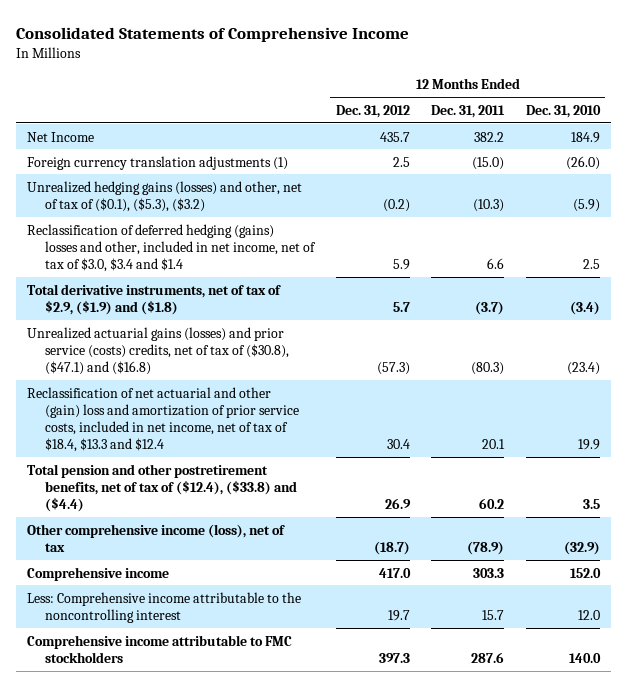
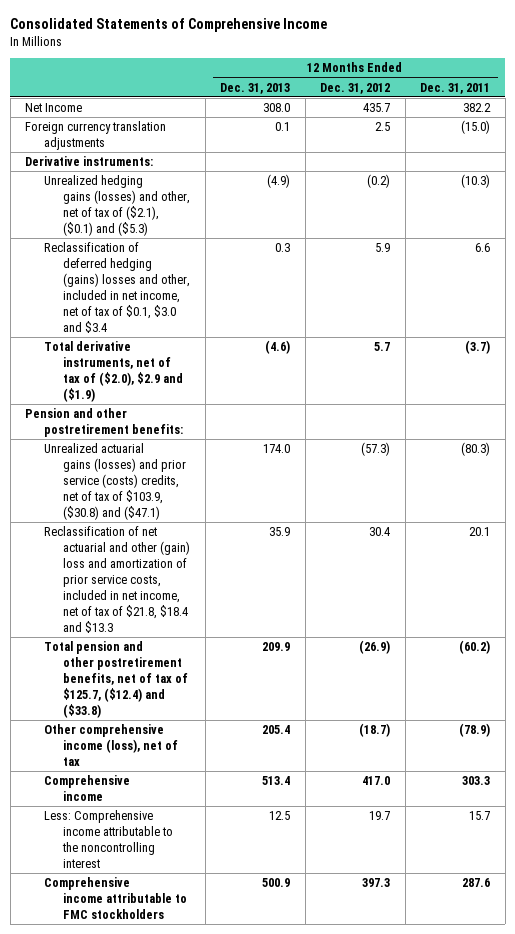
[525,104,601,118] Dec. 31, 2010 -> none
none -> [220,82,291,94] Dec. 31, 2013
[27,155,289,170] Foreign currency translation adjustments (1) -> [25,121,167,151] Foreign currency translation adjustments
none -> [25,156,154,167] Derivative instruments:
[27,180,303,212] Unrealized hedging gains (losses) and other, net of tax of ($0.1), ($5.3), ($3.2) -> [44,175,191,237] Unrealized hedging gains (losses) and other, net of tax of ($2.1), ($0.1) and ($5.3)
[27,223,316,272] Reclassification of deferred hedging (gains) losses and other, included in net income, net of tax of $3.0, $3.4 and $1.4 -> [44,242,191,334] Reclassification of deferred hedging (gains) losses and other, included in net income, net of tax of $0.1, $3.0 and $3.4
[27,283,282,315] Total derivative instruments, net of tax of $2.9, ($1.9) and ($1.8) -> [44,341,184,403] Total derivative instruments, net of tax of ($2.0), $2.9 and ($1.9)
none -> [25,408,184,438] Pension and other postretirement benefits:
[27,326,289,375] Unrealized actuarial gains (losses) and prior service (costs) credits, net of tax of ($30.8), ($47.1) and ($16.8) -> [44,443,187,521] Unrealized actuarial gains (losses) and prior service (costs) credits, net of tax of $103.9, ($30.8) and ($47.1)
[27,386,299,452] Reclassification of net actuarial and other (gain) loss and amortization of prior service costs, included in net income, net of tax of $18.4, $13.3 and $12.4 -> [44,526,191,634] Reclassification of net actuarial and other (gain) loss and amortization of prior service costs, included in net income, net of tax of $21.8, $18.4 and $13.3
[27,463,297,512] Total pension and other postretirement benefits, net of tax of ($12.4), ($33.8) and ($4.4) -> [44,641,189,719] Total pension and other postretirement benefits, net of tax of $125.7, ($12.4) and ($33.8)
[384,497,411,509] 26.9 -> [359,640,391,655] (26.9)
[479,497,505,509] 60.2 -> [459,640,491,655] (60.2)

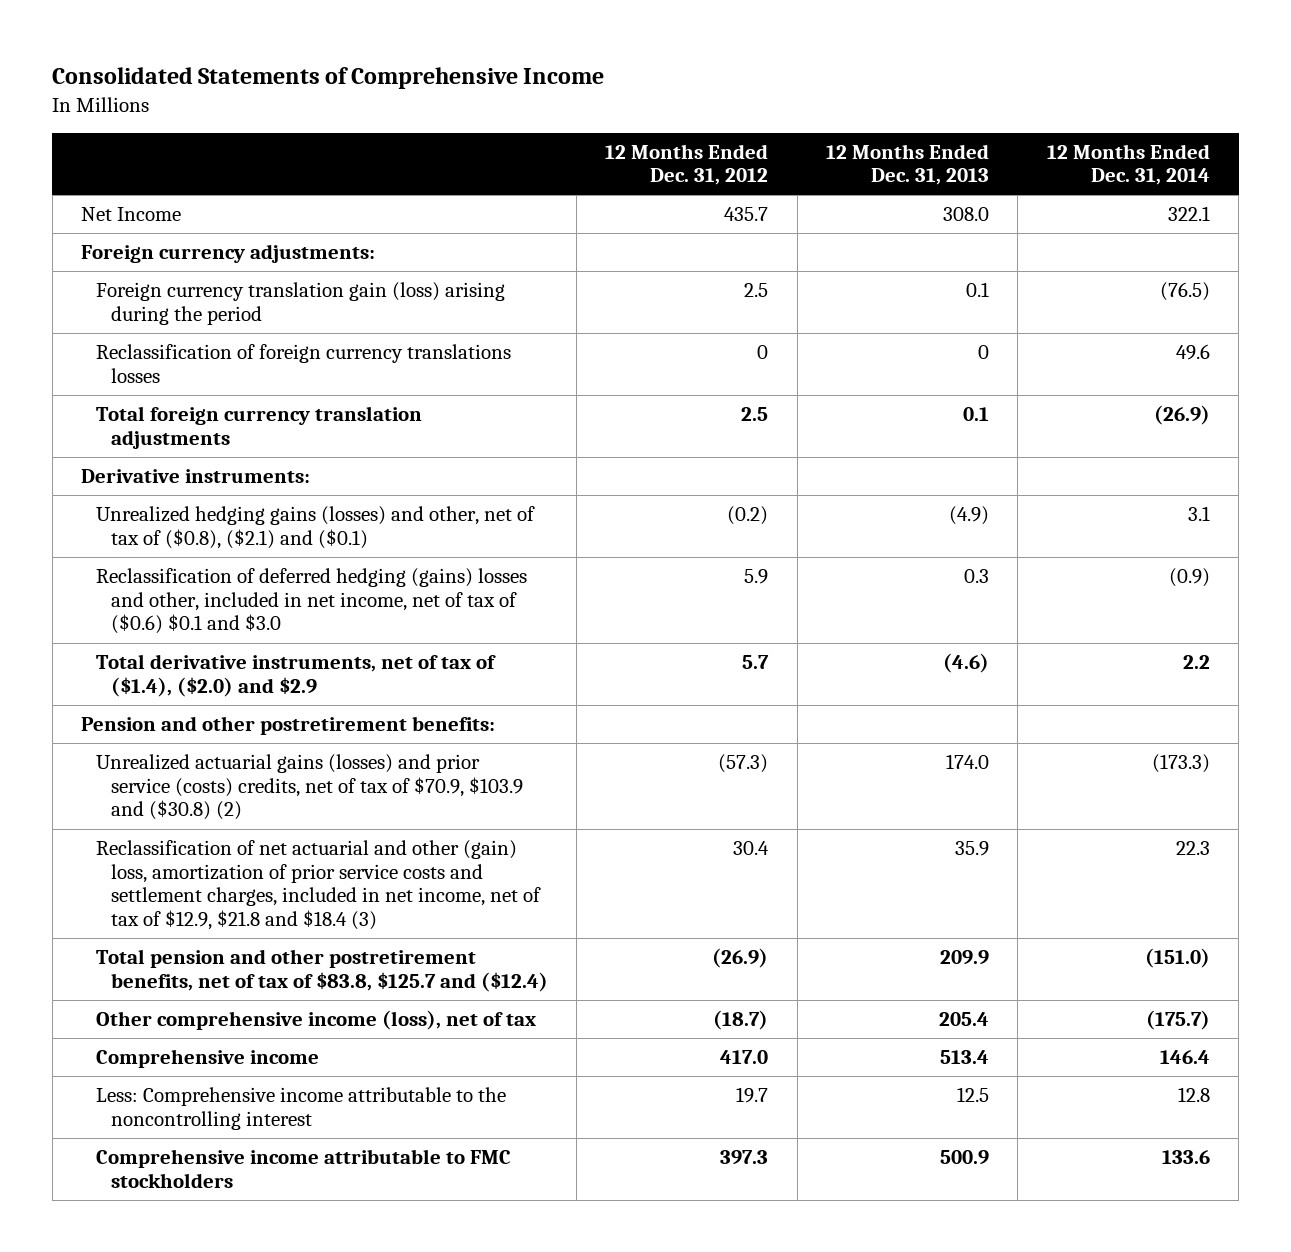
[420,82,491,94] Dec. 31, 2011 -> none
none -> [1046,143,1210,186] 12 Months Ended Dec. 31, 2014
none -> [81,244,376,264] Foreign currency adjustments:
none -> [95,282,505,325] Foreign currency translation gain (loss) arising during the period
none -> [95,344,511,383] Reclassification of foreign currency translations losses
[25,121,167,151] Foreign currency translation adjustments -> [95,406,422,449] Total foreign currency translation adjustments
[44,175,191,237] Unrealized hedging gains (losses) and other, net of tax of ($2.1), ($0.1) and ($5.3) -> [95,506,535,549] Unrealized hedging gains (losses) and other, net of tax of ($0.8), ($2.1) and ($0.1)
[44,242,191,334] Reclassification of deferred hedging (gains) losses and other, included in net income, net of tax of $0.1, $3.0 and $3.4 -> [95,568,527,635] Reclassification of deferred hedging (gains) losses and other, included in net income, net of tax of ($0.6) $0.1 and $3.0
[44,341,184,403] Total derivative instruments, net of tax of ($2.0), $2.9 and ($1.9) -> [95,654,496,697] Total derivative instruments, net of tax of ($1.4), ($2.0) and $2.9
[44,443,187,521] Unrealized actuarial gains (losses) and prior service (costs) credits, net of tax of $103.9, ($30.8) and ($47.1) -> [95,754,523,821] Unrealized actuarial gains (losses) and prior service (costs) credits, net of tax of $70.9, $103.9 and ($30.8) (2)
[44,526,191,634] Reclassification of net actuarial and other (gain) loss and amortization of prior service costs, included in net income, net of tax of $21.8, $18.4 and $13.3 -> [95,840,541,931] Reclassification of net actuarial and other (gain) loss, amortization of prior service costs and settlement charges, included in net income, net of tax of $12.9, $21.8 and $18.4 (3)
[44,641,189,719] Total pension and other postretirement benefits, net of tax of $125.7, ($12.4) and ($33.8) -> [95,949,548,992] Total pension and other postretirement benefits, net of tax of $83.8, $125.7 and ($12.4)

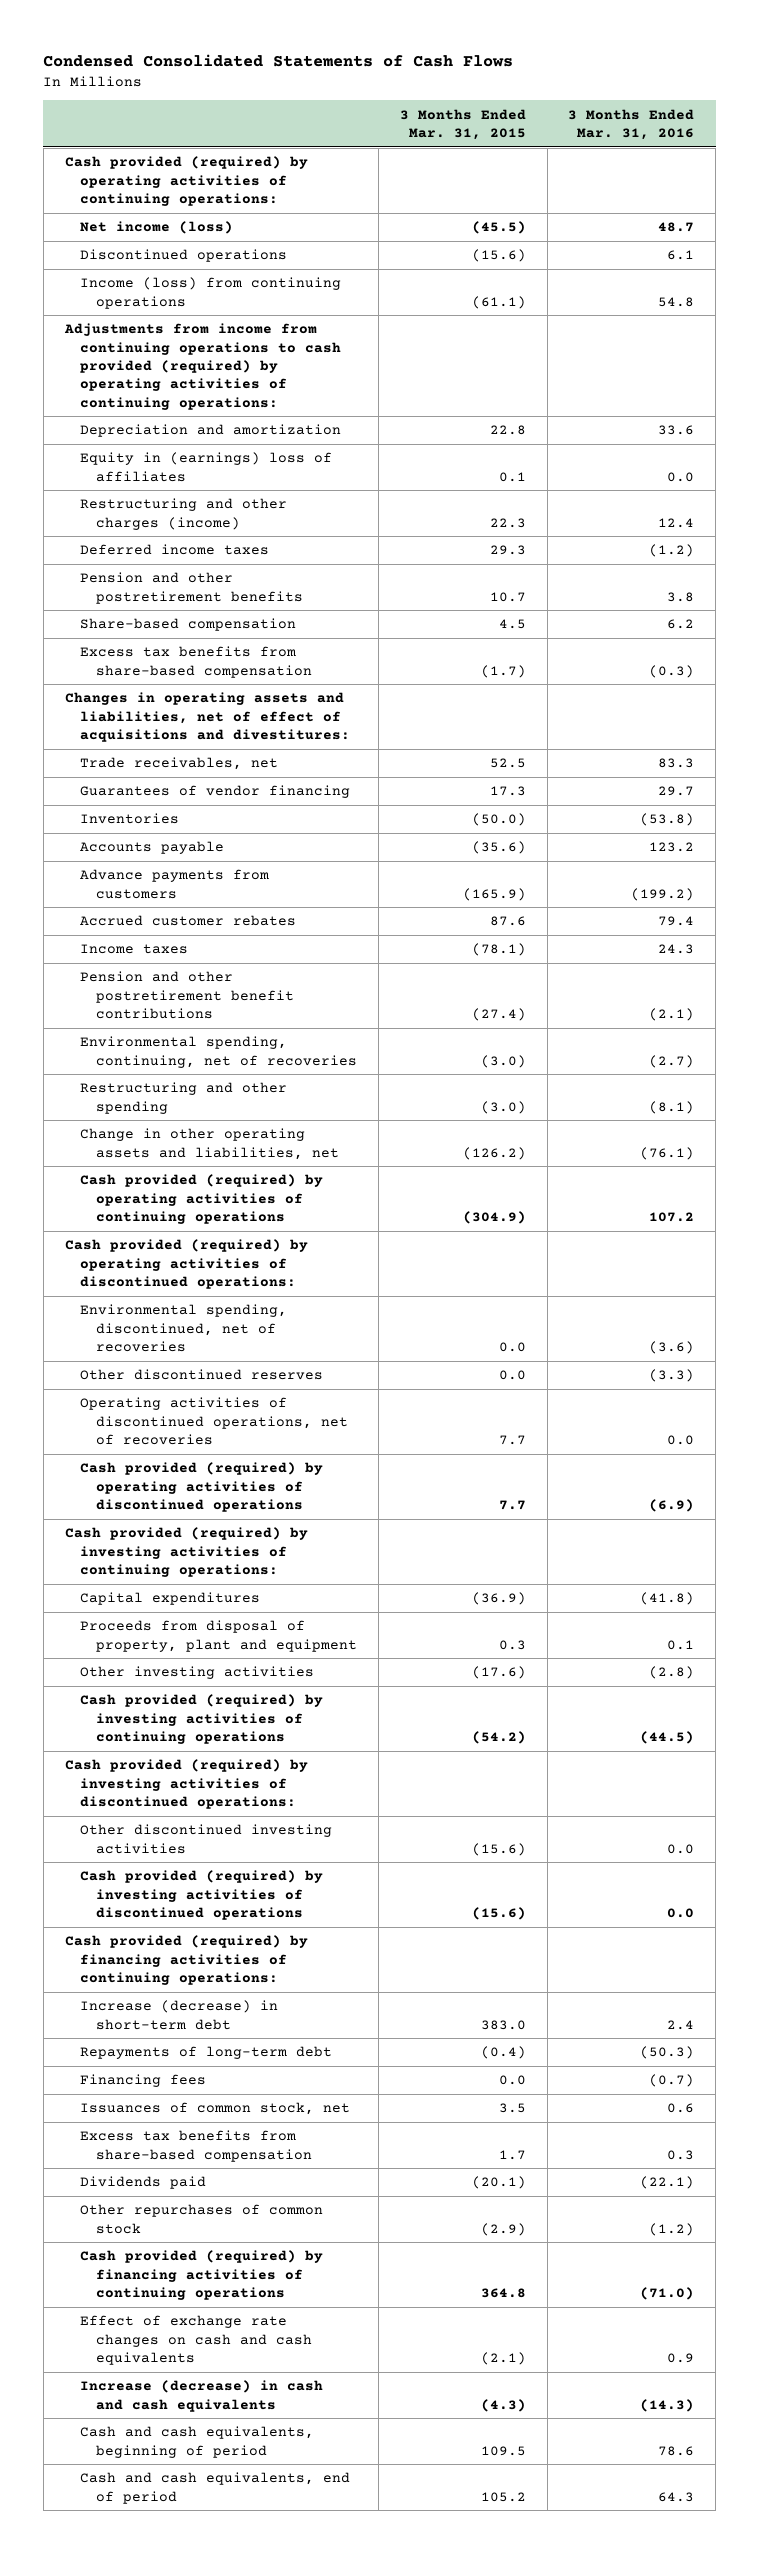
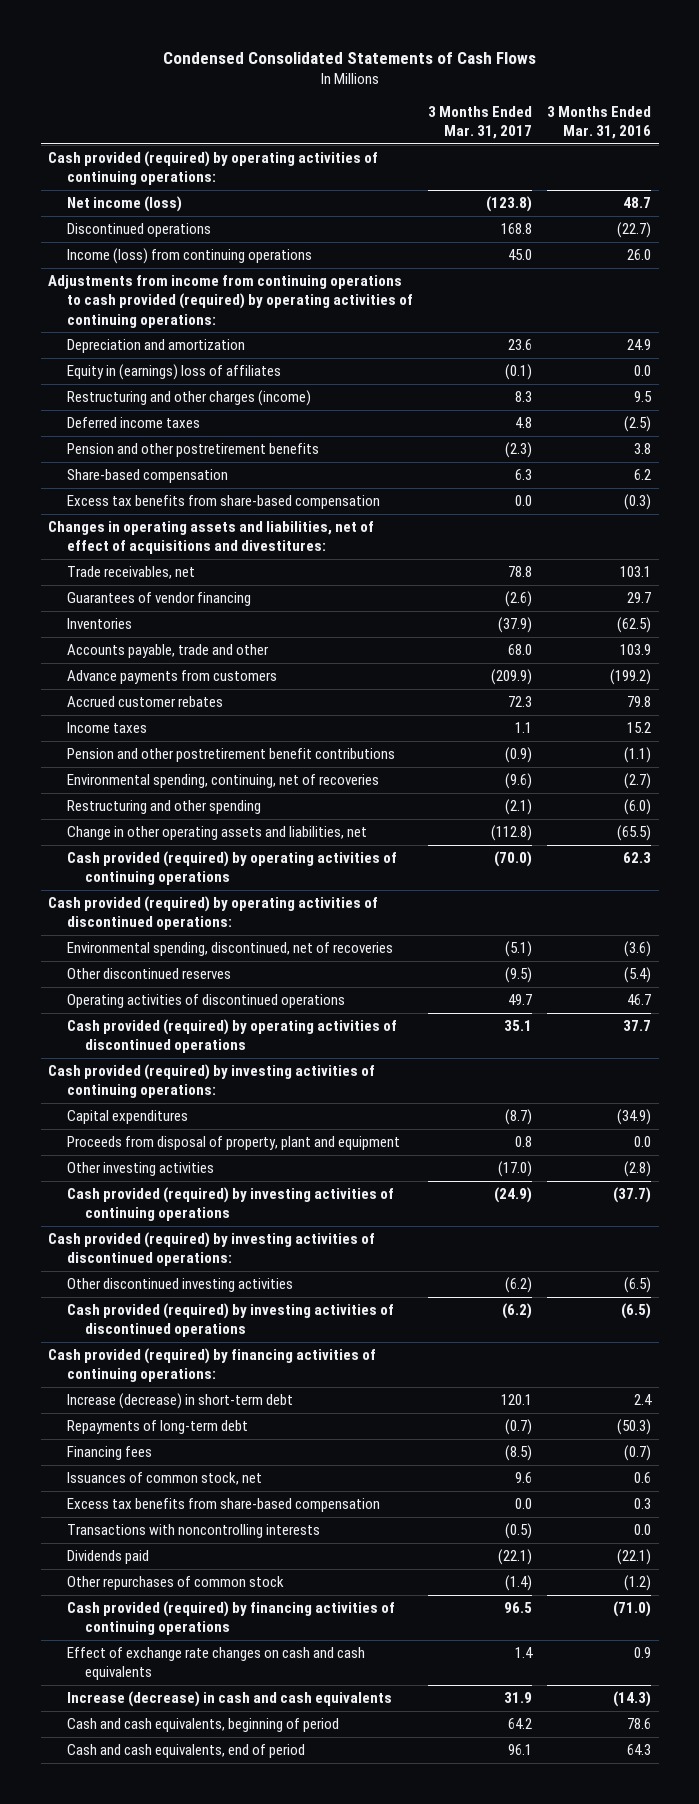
[399,108,526,141] 3 Months Ended Mar. 31, 2015 -> none
none -> [427,105,532,139] 3 Months Ended Mar. 31, 2017
[667,250,695,261] 6.1 -> [617,222,652,239] (22.7)
[658,296,695,307] 54.8 -> [627,249,652,261] 26.0
[658,425,695,436] 33.6 -> [627,339,652,351] 24.9
[658,517,695,528] 12.4 -> [634,391,653,403] 9.5
[649,544,695,558] (1.2) -> [624,416,652,433] (2.5)
[658,758,695,769] 83.3 -> [620,566,652,578] 103.1
[640,813,695,827] (53.8) -> [617,617,652,634] (62.5)
[80,841,225,855] Accounts payable -> [66,644,269,659] Accounts payable, trade and other
[649,842,695,853] 123.2 -> [620,644,652,656] 103.9
[658,916,695,927] 79.4 -> [627,696,652,708] 79.8
[658,944,695,955] 24.3 -> [627,722,652,734] 15.2
[649,1007,695,1021] (2.1) -> [624,747,652,764] (1.1)
[649,1100,695,1114] (8.1) -> [624,799,652,816] (6.0)
[640,1146,695,1160] (76.1) -> [617,825,652,842] (65.5)
[649,1211,695,1222] 107.2 -> [623,852,652,864] 62.3
[649,1369,695,1383] (3.3) -> [624,967,652,984] (5.4)
[80,1397,348,1445] Operating activities of discontinued operations, net of recoveries -> [66,994,345,1009] Operating activities of discontinued operations
[667,1434,695,1445] 0.0 -> [627,994,652,1006] 46.7
[649,1498,695,1512] (6.9) -> [623,1020,652,1032] 37.7
[640,1592,695,1606] (41.8) -> [617,1109,652,1126] (34.9)
[667,1639,695,1650] 0.1 -> [634,1136,652,1148] 0.0
[640,1730,695,1744] (44.5) -> [613,1187,652,1204] (37.7)
[667,1843,695,1854] 0.0 -> [624,1277,652,1294] (6.5)
[667,1907,695,1918] 0.0 -> [621,1303,652,1320] (6.5)
none -> [66,1524,320,1539] Transactions with noncontrolling interests

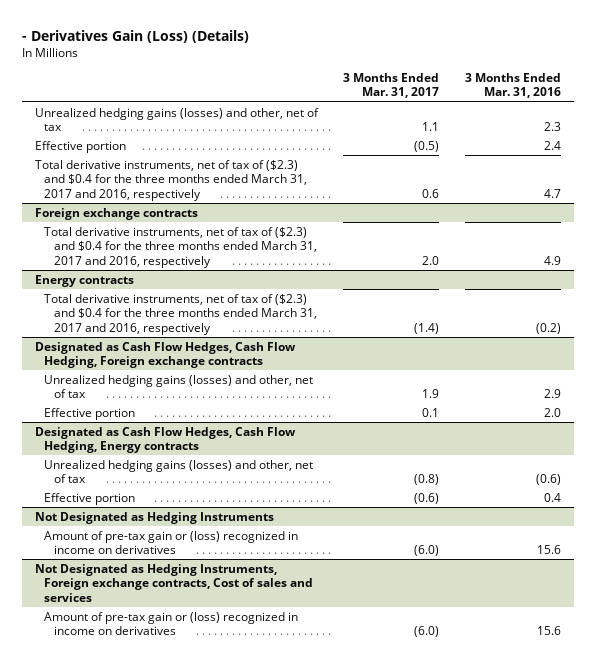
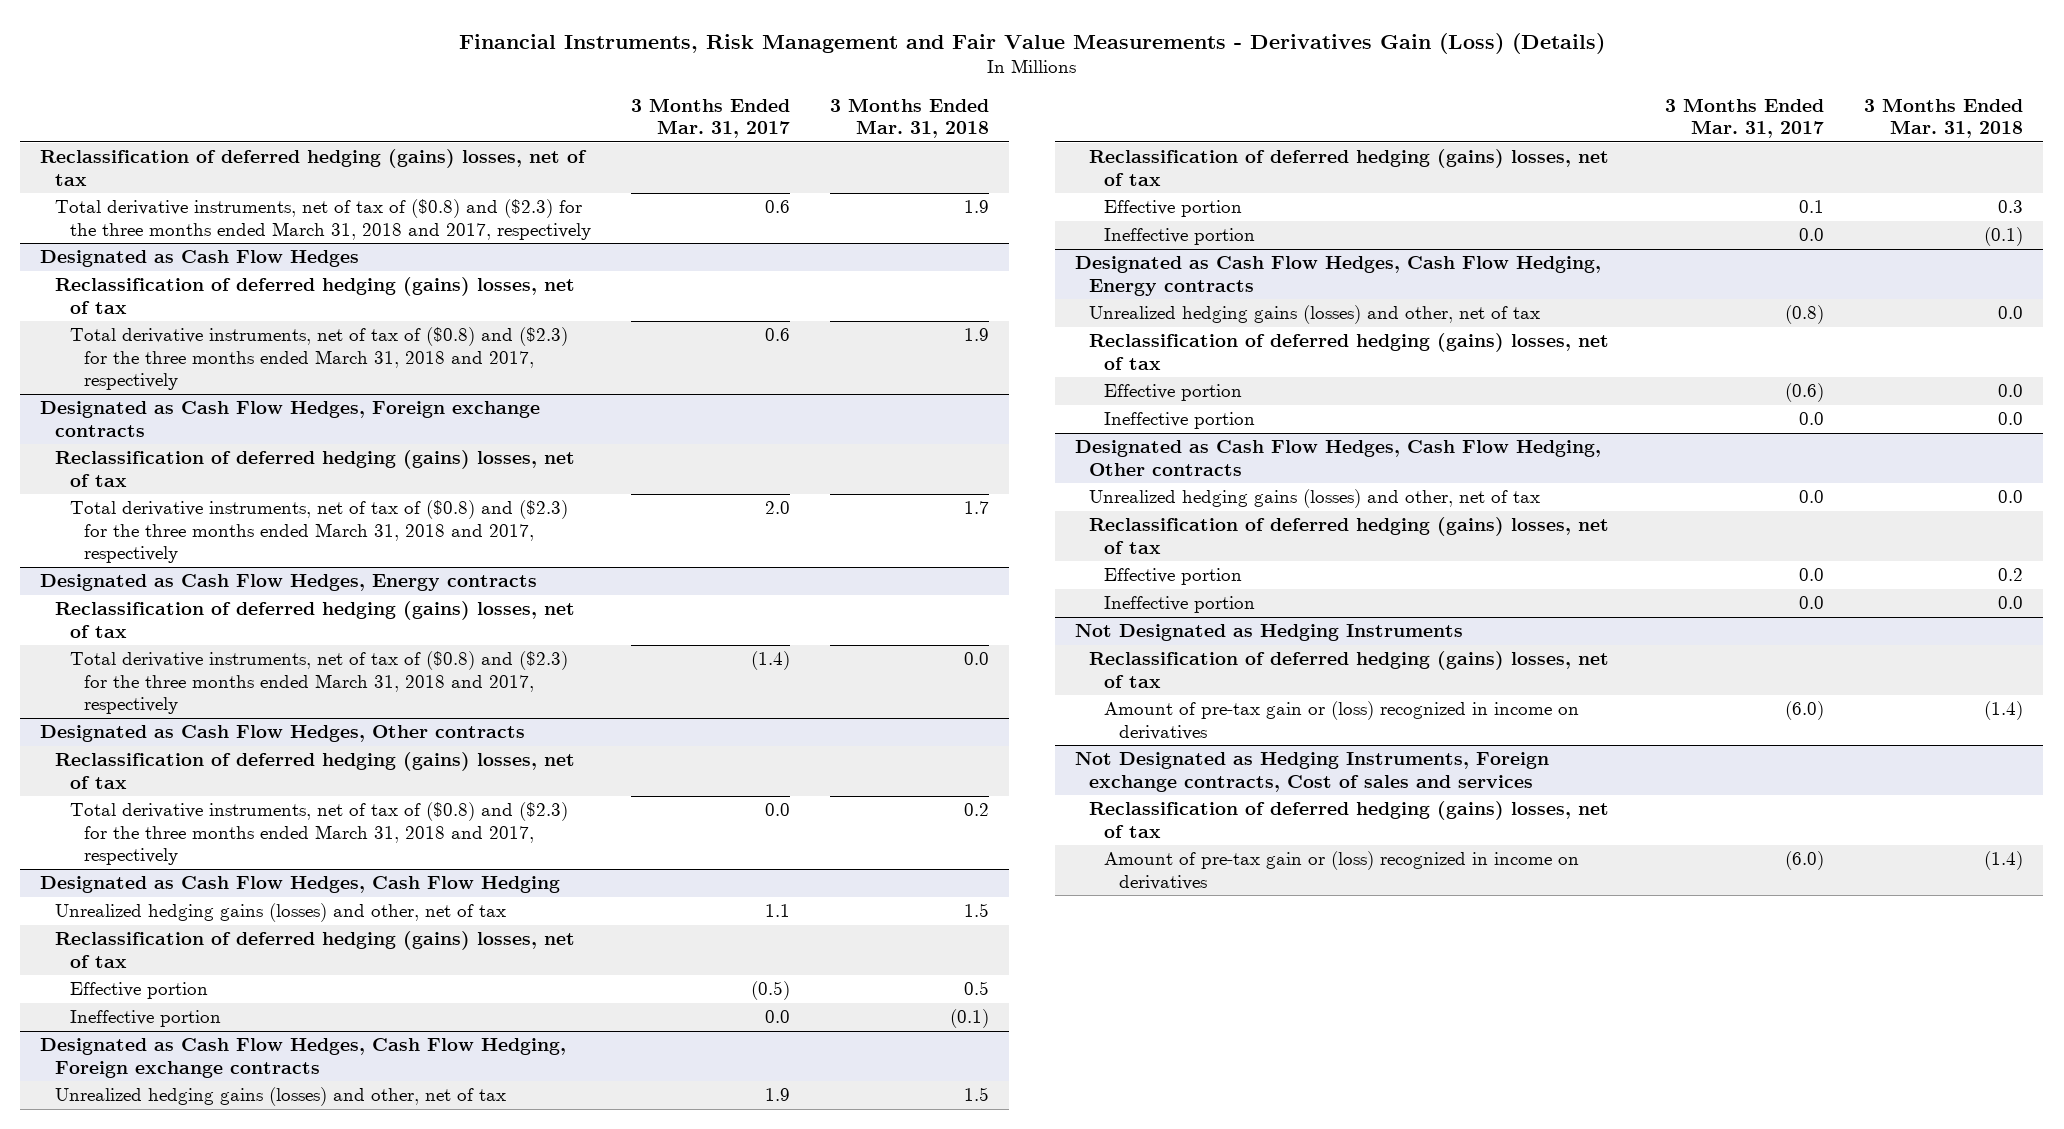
[22,29,250,43] - Derivatives Gain (Loss) (Details) -> [458,32,1605,54] Financial Instruments, Risk Management and Fair Value Measurements - Derivatives Gain (Loss) (Details)
[464,72,561,99] 3 Months Ended Mar. 31, 2016 -> none
none -> [829,97,989,139] 3 Months Ended Mar. 31, 2018
none -> [40,149,588,186] Reclassification of deferred hedging (gains) losses, net of tax
none -> [55,199,591,240] Total derivative instruments, net of tax of ($0.8) and ($2.3) for the three months ended March 31, 2018 and 2017, respectively
none -> [40,250,360,268] Designated as Cash Flow Hedges
none -> [55,277,576,314] Reclassification of deferred hedging (gains) losses, net of tax
none -> [69,327,568,390] Total derivative instruments, net of tax of ($0.8) and ($2.3) for the three months ended March 31, 2018 and 2017, respectively
none -> [40,401,541,437] Designated as Cash Flow Hedges, Foreign exchange contracts
none -> [55,450,576,487] Reclassification of deferred hedging (gains) losses, net of tax
none -> [69,500,568,563] Total derivative instruments, net of tax of ($0.8) and ($2.3) for the three months ended March 31, 2018 and 2017, respectively
none -> [40,574,538,592] Designated as Cash Flow Hedges, Energy contracts
none -> [55,601,576,638] Reclassification of deferred hedging (gains) losses, net of tax
none -> [69,651,568,714] Total derivative instruments, net of tax of ($0.8) and ($2.3) for the three months ended March 31, 2018 and 2017, respectively
none -> [40,725,526,743] Designated as Cash Flow Hedges, Other contracts
none -> [55,752,576,789] Reclassification of deferred hedging (gains) losses, net of tax
none -> [69,802,568,865] Total derivative instruments, net of tax of ($0.8) and ($2.3) for the three months ended March 31, 2018 and 2017, respectively
none -> [40,876,561,894] Designated as Cash Flow Hedges, Cash Flow Hedging
none -> [55,931,576,968] Reclassification of deferred hedging (gains) losses, net of tax
[34,159,308,201] Total derivative instruments, net of tax of ($2.3) and $0.4 for the three months ended March 31, 2017 and 2016, respectively -> none
[34,207,198,220] Foreign exchange contracts -> none
[44,226,317,268] Total derivative instruments, net of tax of ($2.3) and $0.4 for the three months ended March 31, 2017 and 2016, respectively -> none
[34,274,134,287] Energy contracts -> none
[44,293,317,335] Total derivative instruments, net of tax of ($2.3) and $0.4 for the three months ended March 31, 2017 and 2016, respectively -> none
none -> [69,1010,221,1028] Ineffective portion
none -> [1089,149,1610,186] Reclassification of deferred hedging (gains) losses, net of tax
none -> [1104,228,1256,246] Ineffective portion
none -> [1089,333,1610,370] Reclassification of deferred hedging (gains) losses, net of tax
none -> [1104,412,1256,430] Ineffective portion
none -> [1074,440,1601,476] Designated as Cash Flow Hedges, Cash Flow Hedging, Other contracts
none -> [1089,489,1541,509] Unrealized hedging gains (losses) and other, net of tax
none -> [1089,517,1610,554] Reclassification of deferred hedging (gains) losses, net of tax
none -> [1104,568,1243,586] Effective portion
none -> [1104,596,1256,614] Ineffective portion
none -> [1089,651,1610,688] Reclassification of deferred hedging (gains) losses, net of tax
none -> [1089,801,1610,838] Reclassification of deferred hedging (gains) losses, net of tax

